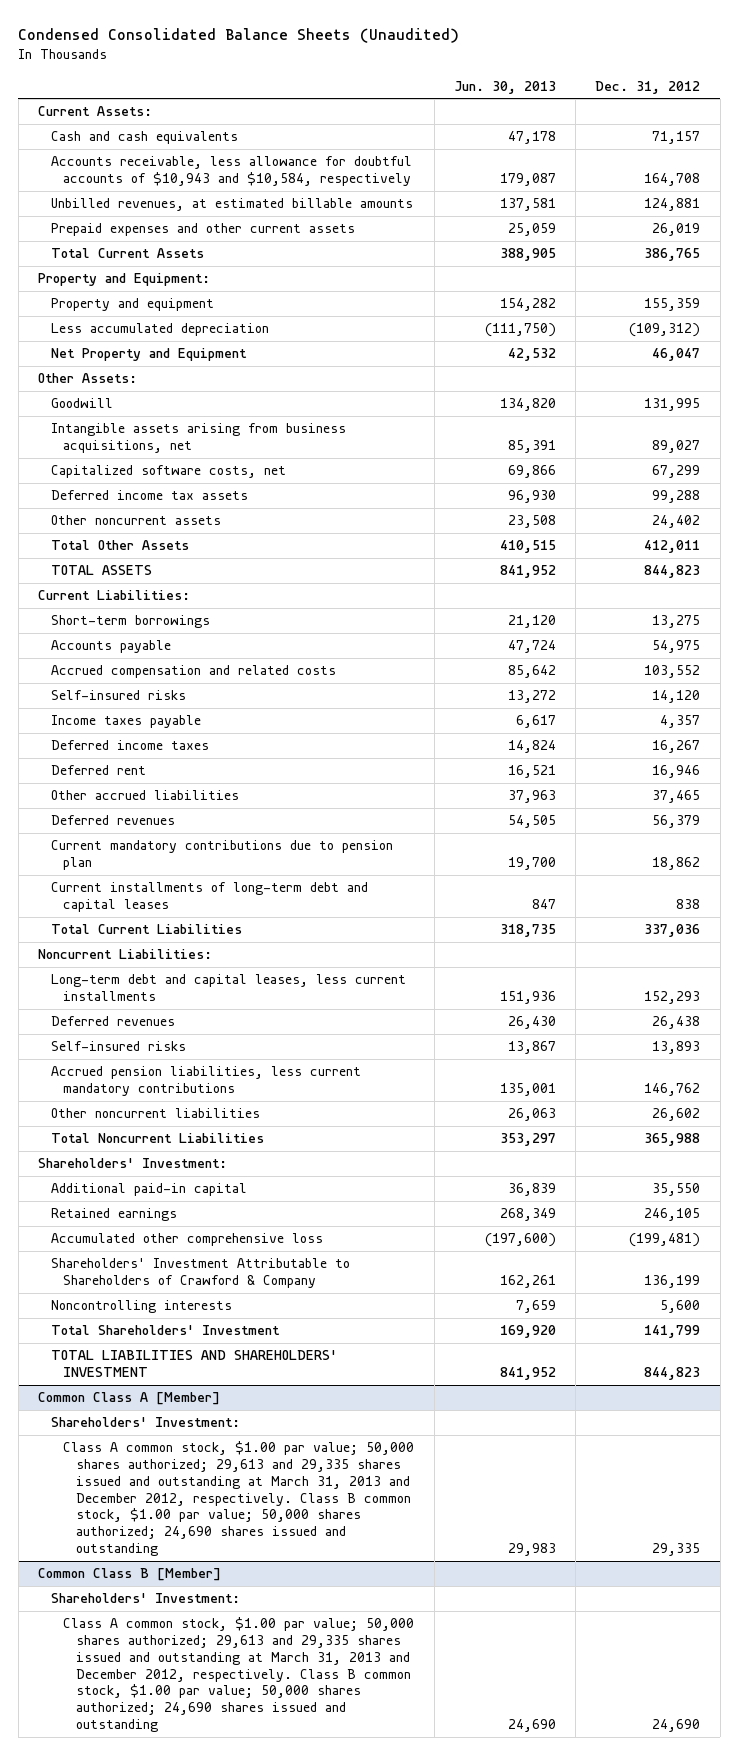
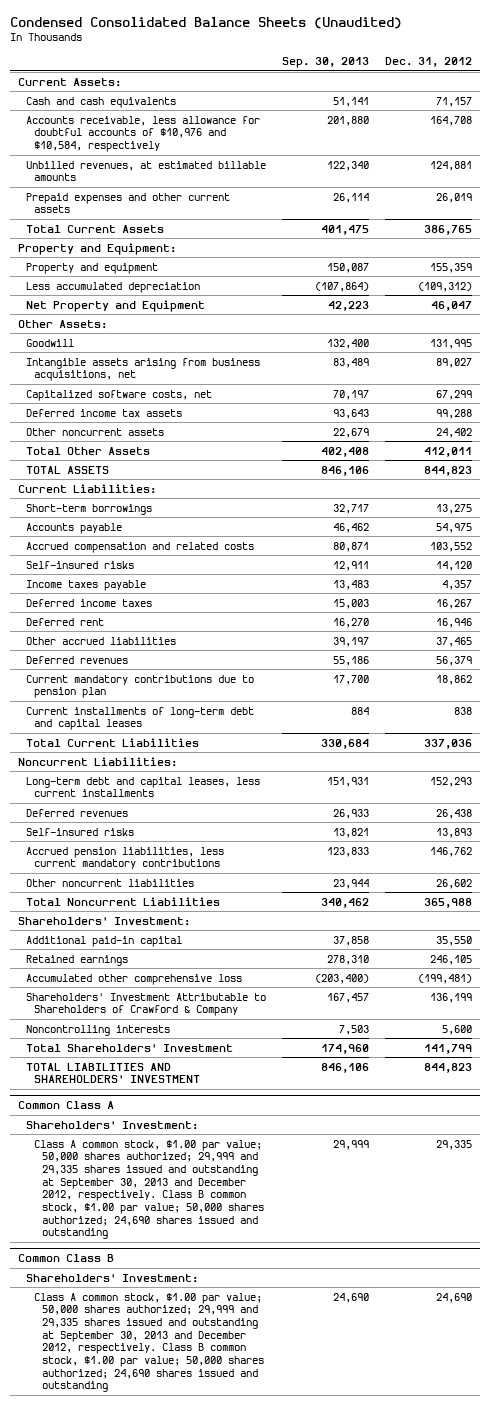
[453,80,556,94] Jun. 30, 2013 -> none
none -> [281,57,369,69] Sep. 30, 2013
[50,156,412,187] Accounts receivable, less allowance for doubtful accounts of $10,943 and $10,584, respectively -> [26,115,261,152] Accounts receivable, less allowance for doubtful accounts of $10,976 and $10,584, respectively
[37,1392,220,1406] Common Class A [Member] -> [17,1100,114,1109] Common Class A
[63,1441,415,1557] Class A common stock, $1.00 par value; 50,000 shares authorized; 29,613 and 29,335 shares issued and outstanding at March 31, 2013 and December 2012, respectively. Class B common stock, $1.00 par value; 50,000 shares authorized; 24,690 shares issued and outstanding -> [34,1139,265,1240] Class A common stock, $1.00 par value; 50,000 shares authorized; 29,999 and 29,335 shares issued and outstanding at September 30, 2013 and December 2012, respectively. Class B common stock, $1.00 par value; 50,000 shares authorized; 24,690 shares issued and outstanding
[37,1568,221,1582] Common Class B [Member] -> [17,1253,114,1262] Common Class B
[63,1617,415,1733] Class A common stock, $1.00 par value; 50,000 shares authorized; 29,613 and 29,335 shares issued and outstanding at March 31, 2013 and December 2012, respectively. Class B common stock, $1.00 par value; 50,000 shares authorized; 24,690 shares issued and outstanding -> [34,1292,265,1393] Class A common stock, $1.00 par value; 50,000 shares authorized; 29,999 and 29,335 shares issued and outstanding at September 30, 2013 and December 2012, respectively. Class B common stock, $1.00 par value; 50,000 shares authorized; 24,690 shares issued and outstanding

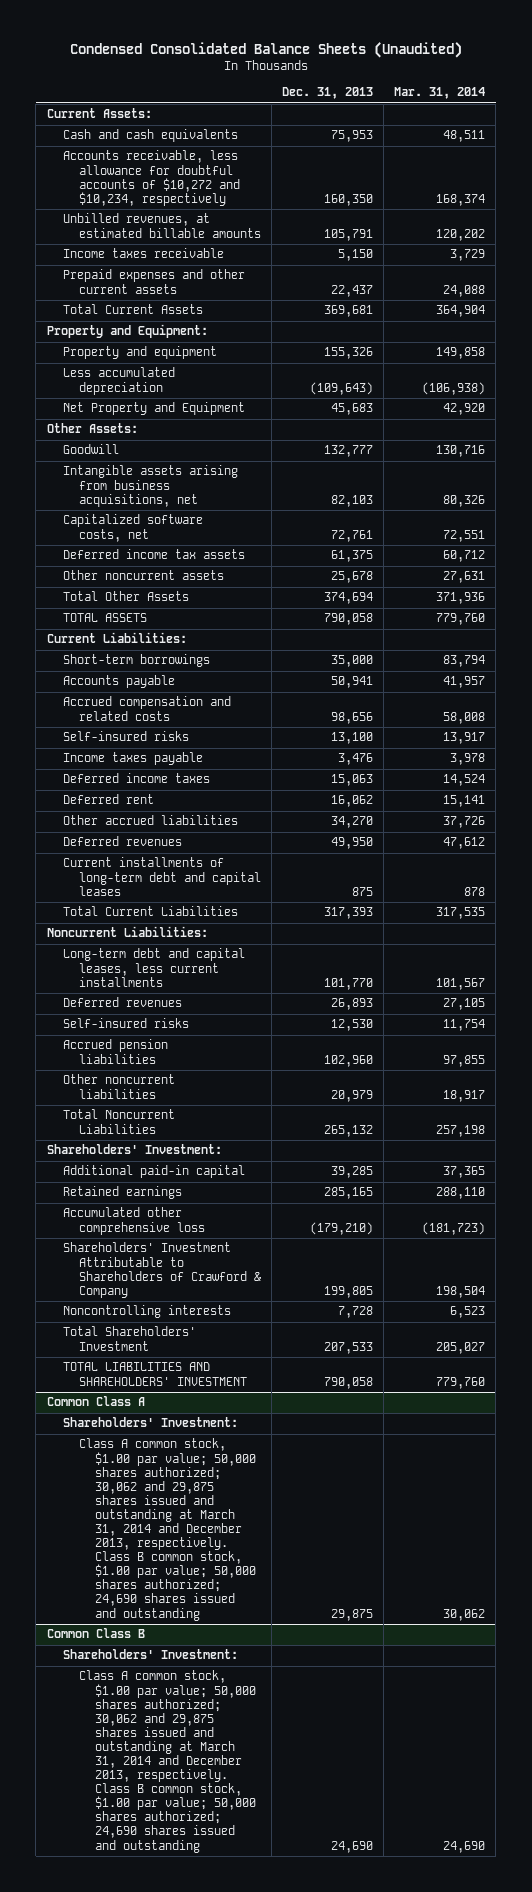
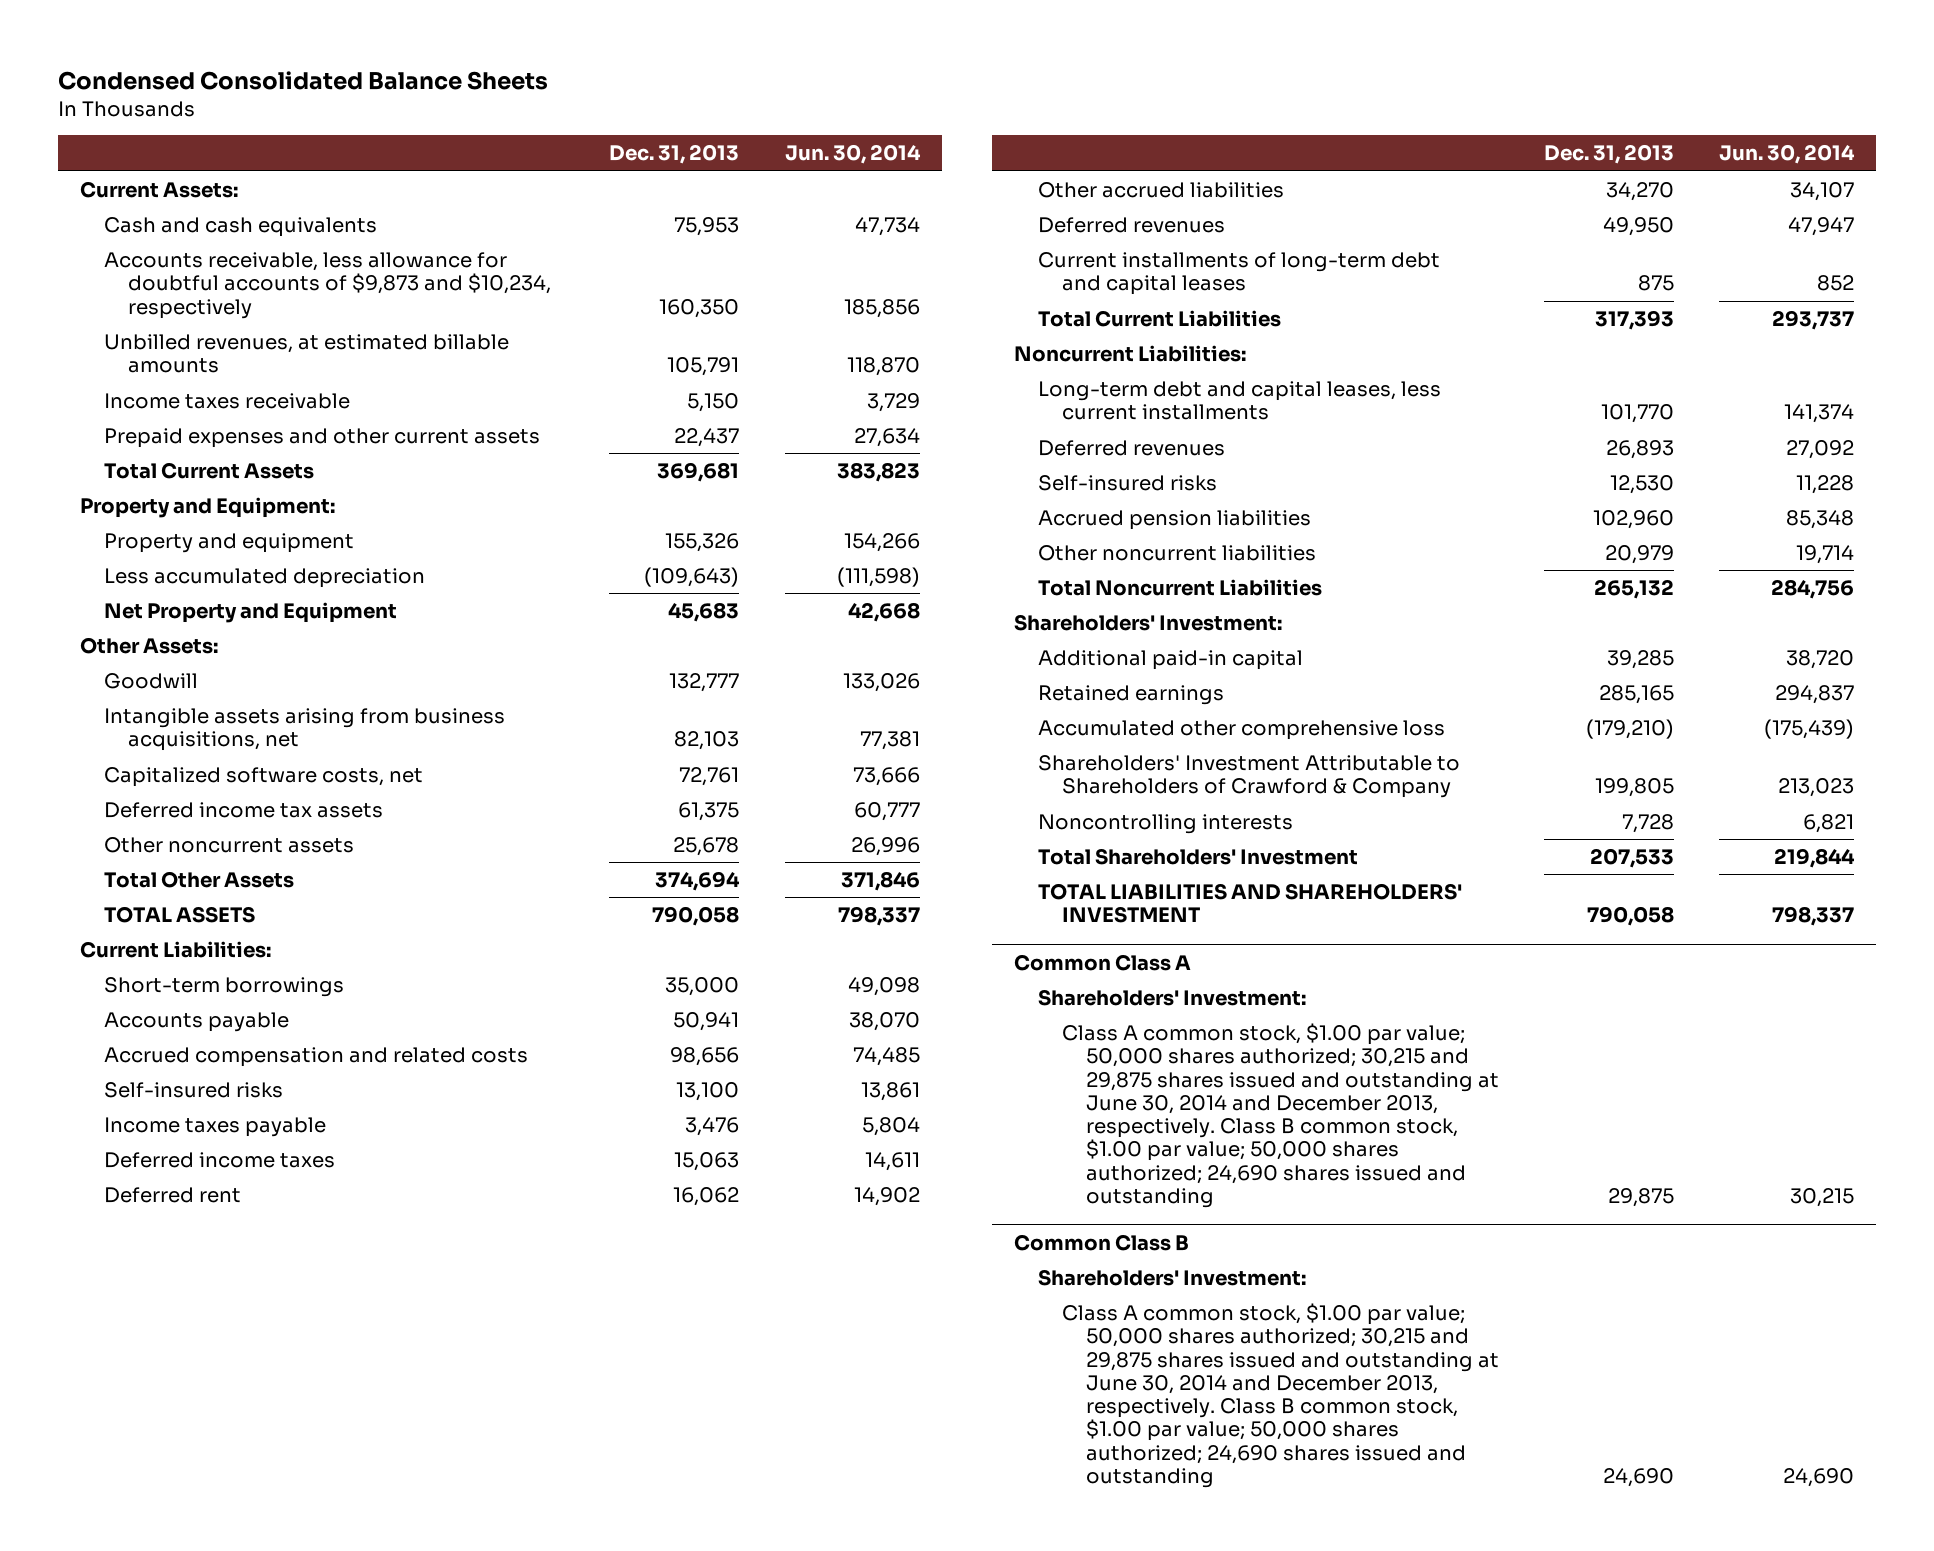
[69,42,462,59] Condensed Consolidated Balance Sheets (Unaudited) -> [57,70,548,90] Condensed Consolidated Balance Sheets
[394,87,486,100] Mar. 31, 2014 -> none
none -> [784,144,921,165] Jun. 30, 2014
[62,150,240,206] Accounts receivable, less allowance for doubtful accounts of $10,272 and $10,234, respectively -> [104,251,551,319] Accounts receivable, less allowance for doubtful accounts of $9,873 and $10,234, respectively
[78,1438,257,1621] Class A common stock, $1.00 par value; 50,000 shares authorized; 30,062 and 29,875 shares issued and outstanding at March 31, 2014 and December 2013, respectively. Class B common stock, $1.00 par value; 50,000 shares authorized; 24,690 shares issued and outstanding -> [1061,1022,1499,1208] Class A common stock, $1.00 par value; 50,000 shares authorized; 30,215 and 29,875 shares issued and outstanding at June 30, 2014 and December 2013, respectively. Class B common stock, $1.00 par value; 50,000 shares authorized; 24,690 shares issued and outstanding
[78,1670,257,1853] Class A common stock, $1.00 par value; 50,000 shares authorized; 30,062 and 29,875 shares issued and outstanding at March 31, 2014 and December 2013, respectively. Class B common stock, $1.00 par value; 50,000 shares authorized; 24,690 shares issued and outstanding -> [1061,1302,1499,1488] Class A common stock, $1.00 par value; 50,000 shares authorized; 30,215 and 29,875 shares issued and outstanding at June 30, 2014 and December 2013, respectively. Class B common stock, $1.00 par value; 50,000 shares authorized; 24,690 shares issued and outstanding

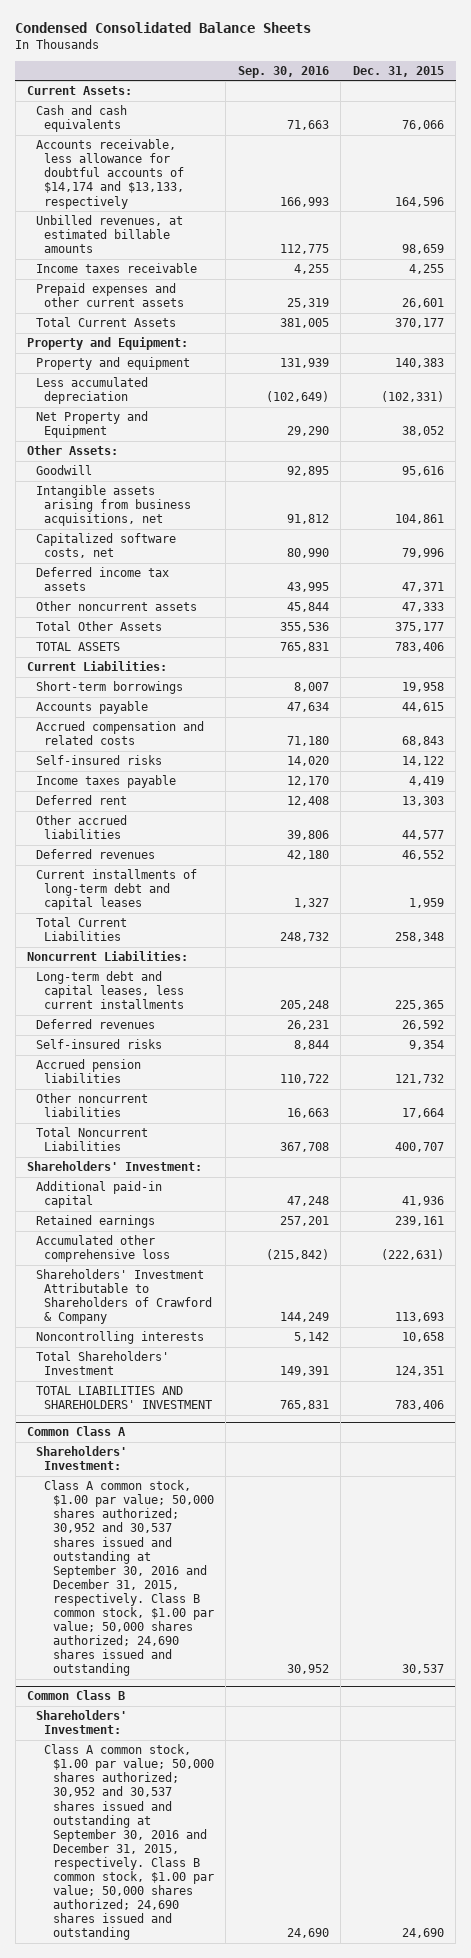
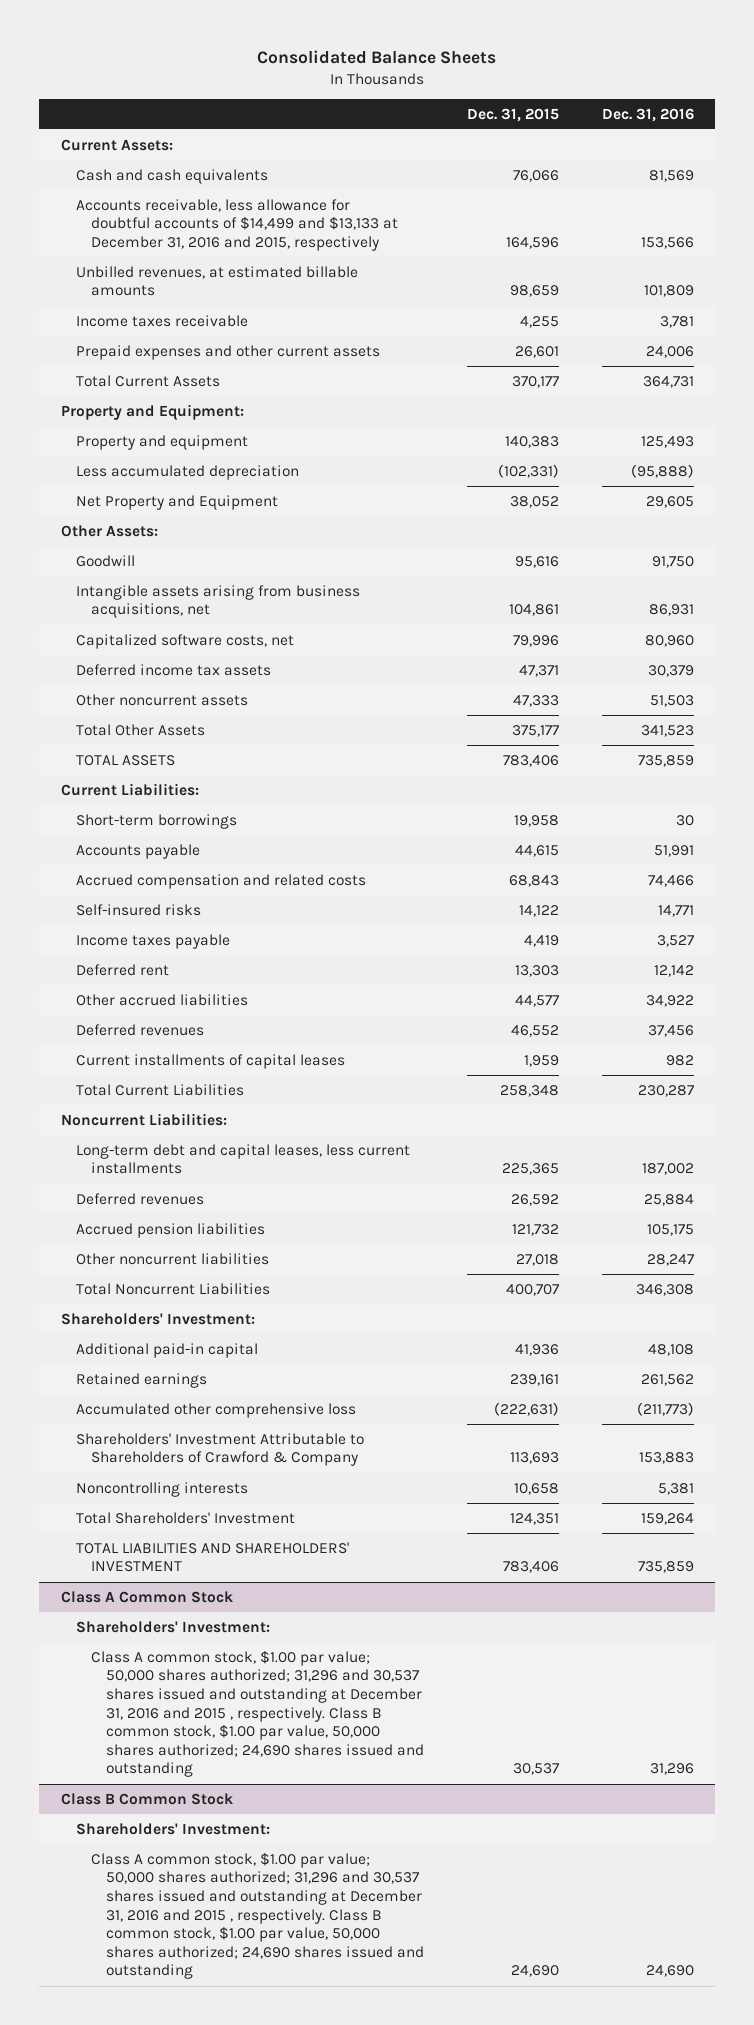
[15,22,312,34] Condensed Consolidated Balance Sheets -> [257,49,497,64] Consolidated Balance Sheets
[237,65,329,78] Sep. 30, 2016 -> none
none -> [601,107,694,122] Dec. 31, 2016
[35,139,185,209] Accounts receivable, less allowance for doubtful accounts of $14,174 and $13,133, respectively -> [75,198,398,252] Accounts receivable, less allowance for doubtful accounts of $14,499 and $13,133 at December 31, 2016 and 2015, respectively
[35,869,197,911] Current installments of long-term debt and capital leases -> [75,1053,345,1069] Current installments of capital leases
[35,1039,162,1050] Self-insured risks -> none
[401,1108,444,1119] 17,664 -> [515,1253,559,1266] 27,018
[27,1426,127,1437] Common Class A -> [60,1590,233,1603] Class A Common Stock
[44,1480,214,1677] Class A common stock, $1.00 par value; 50,000 shares authorized; 30,952 and 30,537 shares issued and outstanding at September 30, 2016 and December 31, 2015, respectively. Class B common stock, $1.00 par value; 50,000 shares authorized; 24,690 shares issued and outstanding -> [90,1649,424,1778] Class A common stock, $1.00 par value; 50,000 shares authorized; 31,296 and 30,537 shares issued and outstanding at December 31, 2016 and 2015 , respectively. Class B common stock, $1.00 par value, 50,000 shares authorized; 24,690 shares issued and outstanding
[27,1690,126,1701] Common Class B -> [60,1792,233,1805] Class B Common Stock
[44,1744,214,1941] Class A common stock, $1.00 par value; 50,000 shares authorized; 30,952 and 30,537 shares issued and outstanding at September 30, 2016 and December 31, 2015, respectively. Class B common stock, $1.00 par value; 50,000 shares authorized; 24,690 shares issued and outstanding -> [90,1851,424,1980] Class A common stock, $1.00 par value; 50,000 shares authorized; 31,296 and 30,537 shares issued and outstanding at December 31, 2016 and 2015 , respectively. Class B common stock, $1.00 par value, 50,000 shares authorized; 24,690 shares issued and outstanding

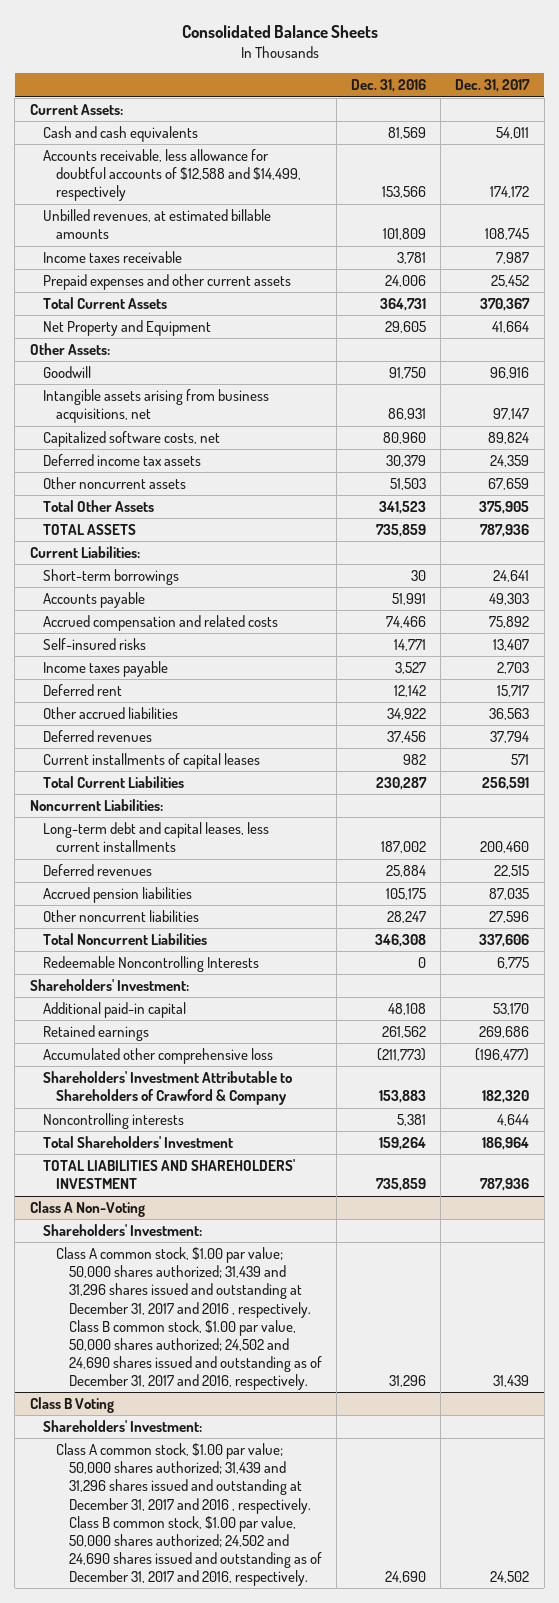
[466,107,559,122] Dec. 31, 2015 -> none
none -> [455,79,531,93] Dec. 31, 2017
[75,198,398,252] Accounts receivable, less allowance for doubtful accounts of $14,499 and $13,133 at December 31, 2016 and 2015, respectively -> [42,149,301,202] Accounts receivable, less allowance for doubtful accounts of $12,588 and $14,499, respectively
[60,403,244,420] Property and Equipment: -> none
[75,434,248,450] Property and equipment -> none
[75,464,299,480] Less accumulated depreciation -> none
none -> [42,956,259,973] Redeemable Noncontrolling Interests
[60,1590,233,1603] Class A Common Stock -> [29,1201,145,1218] Class A Non-Voting
[90,1649,424,1778] Class A common stock, $1.00 par value; 50,000 shares authorized; 31,296 and 30,537 shares issued and outstanding at December 31, 2016 and 2015 , respectively. Class B common stock, $1.00 par value, 50,000 shares authorized; 24,690 shares issued and outstanding -> [55,1247,322,1391] Class A common stock, $1.00 par value; 50,000 shares authorized; 31,439 and 31,296 shares issued and outstanding at December 31, 2017 and 2016 , respectively. Class B common stock, $1.00 par value, 50,000 shares authorized; 24,502 and 24,690 shares issued and outstanding as of December 31, 2017 and 2016, respectively.
[60,1792,233,1805] Class B Common Stock -> [29,1397,114,1414] Class B Voting
[90,1851,424,1980] Class A common stock, $1.00 par value; 50,000 shares authorized; 31,296 and 30,537 shares issued and outstanding at December 31, 2016 and 2015 , respectively. Class B common stock, $1.00 par value, 50,000 shares authorized; 24,690 shares issued and outstanding -> [55,1443,322,1587] Class A common stock, $1.00 par value; 50,000 shares authorized; 31,439 and 31,296 shares issued and outstanding at December 31, 2017 and 2016 , respectively. Class B common stock, $1.00 par value, 50,000 shares authorized; 24,502 and 24,690 shares issued and outstanding as of December 31, 2017 and 2016, respectively.

